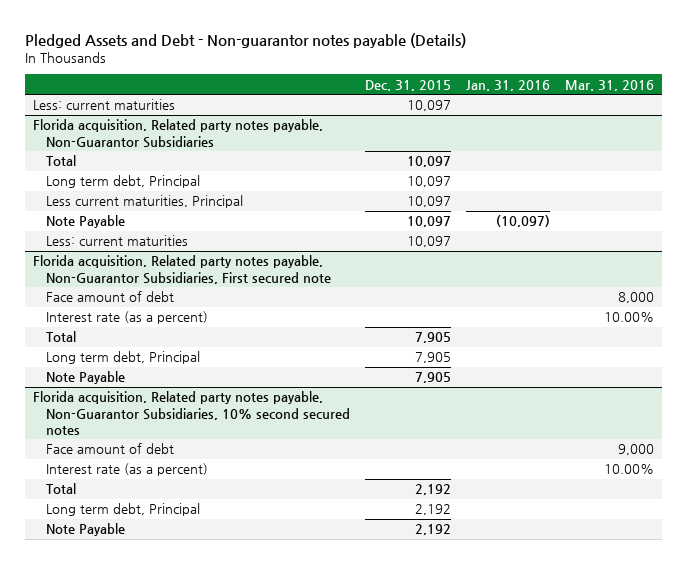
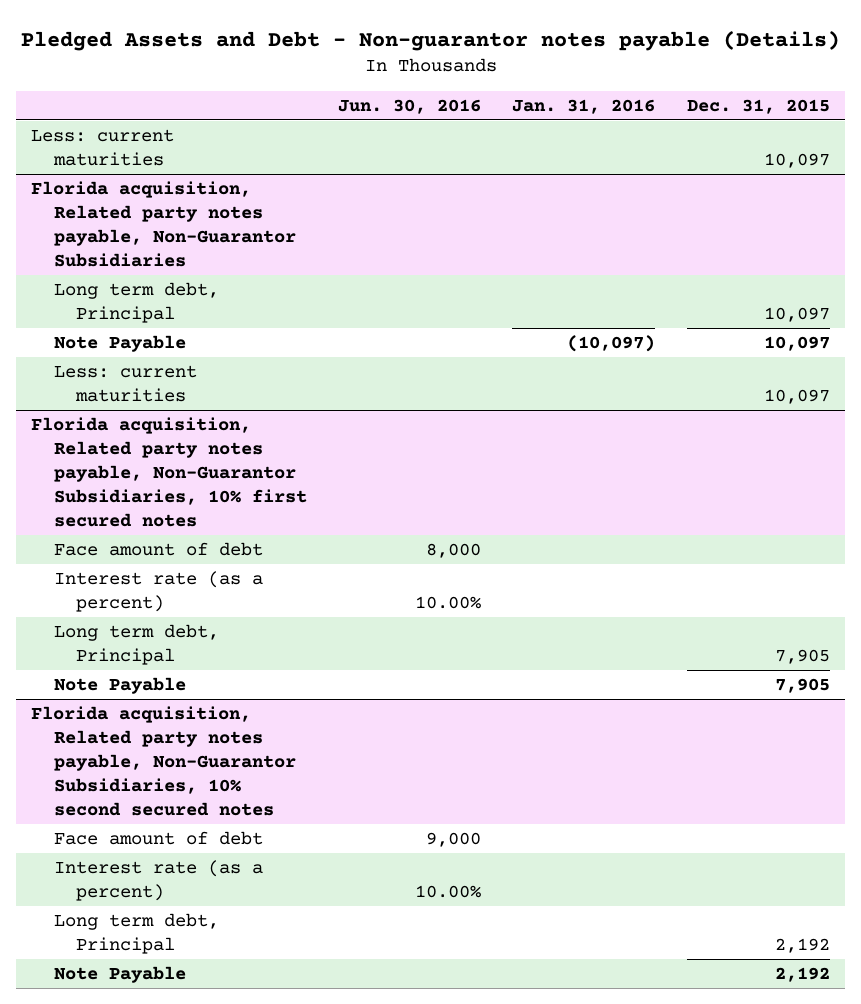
[564,79,654,91] Mar. 31, 2016 -> none
none -> [338,98,482,114] Jun. 30, 2016
[45,155,76,167] Total -> none
[45,195,243,209] Less current maturities, Principal -> none
[32,255,331,284] Florida acquisition, Related party notes payable, Non-Guarantor Subsidiaries, First secured note -> [31,417,307,528] Florida acquisition, Related party notes payable, Non-Guarantor Subsidiaries, 10% first secured notes
[45,331,76,343] Total -> none
[45,483,76,495] Total -> none

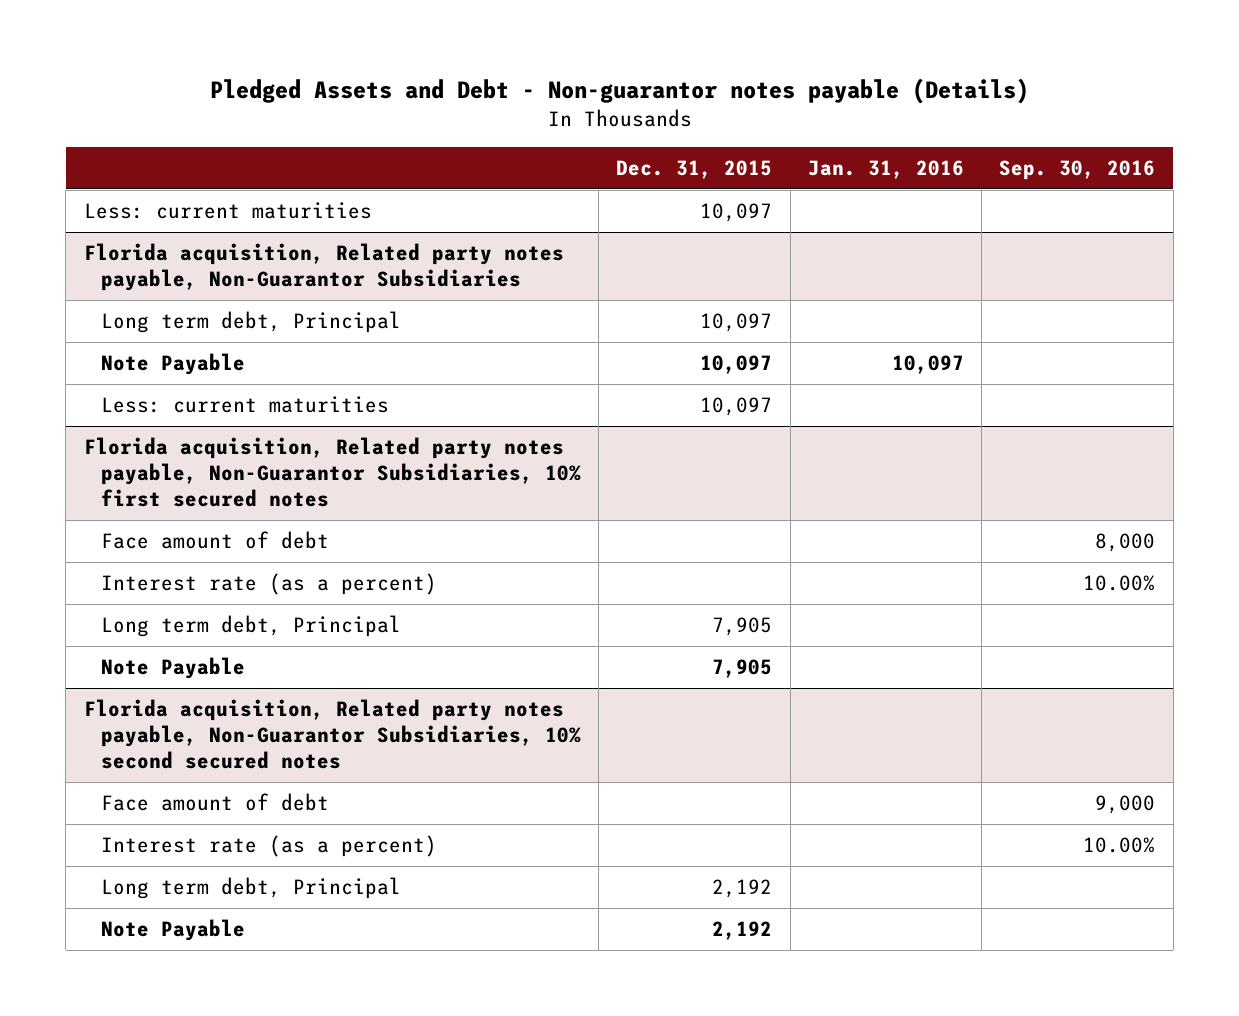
[338,98,482,114] Jun. 30, 2016 -> none
none -> [999,159,1156,180] Sep. 30, 2016
[567,335,656,353] (10,097) -> [891,355,964,375] 10,097

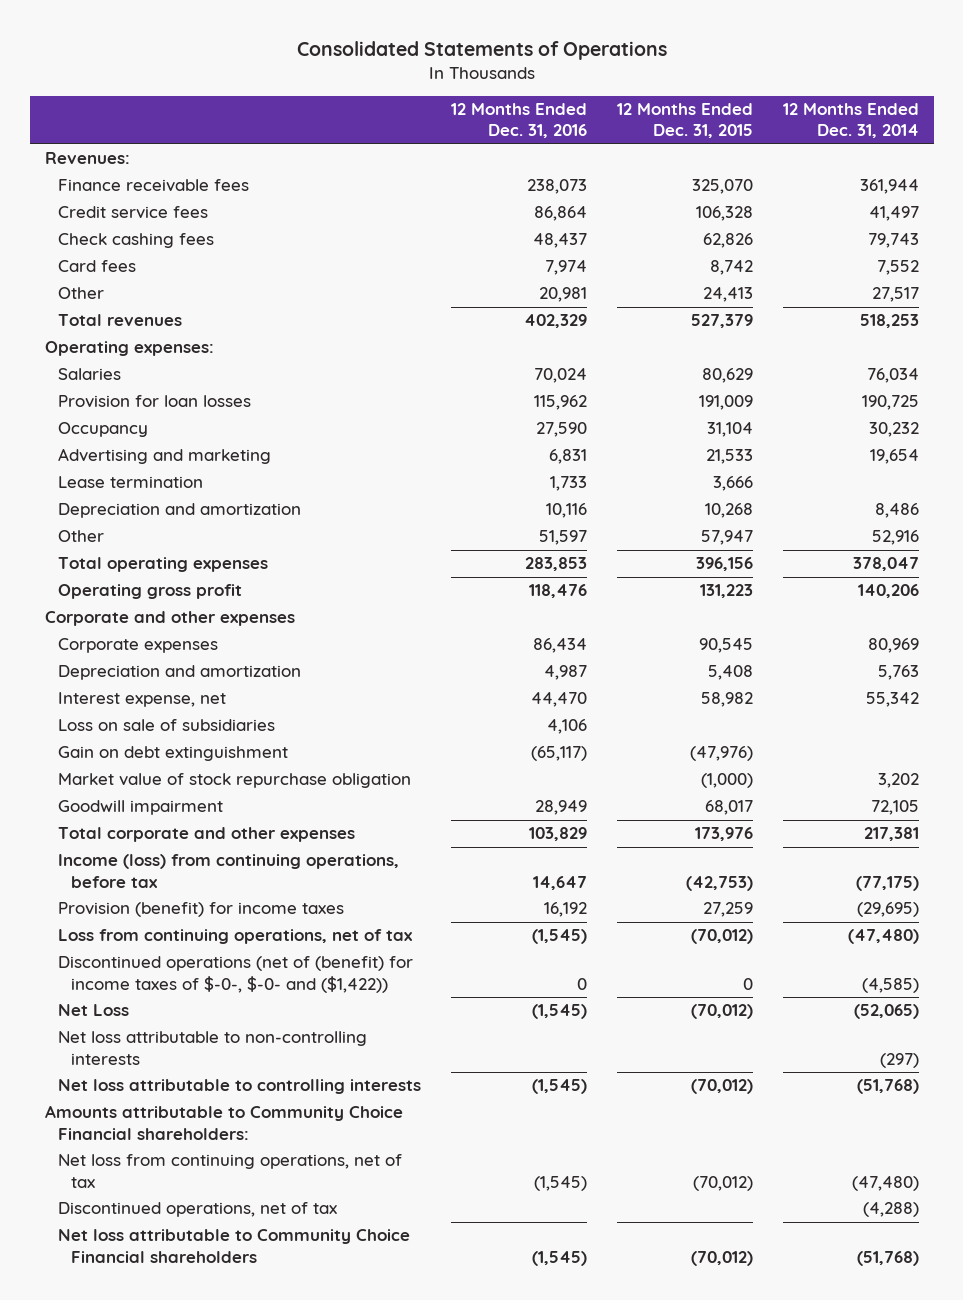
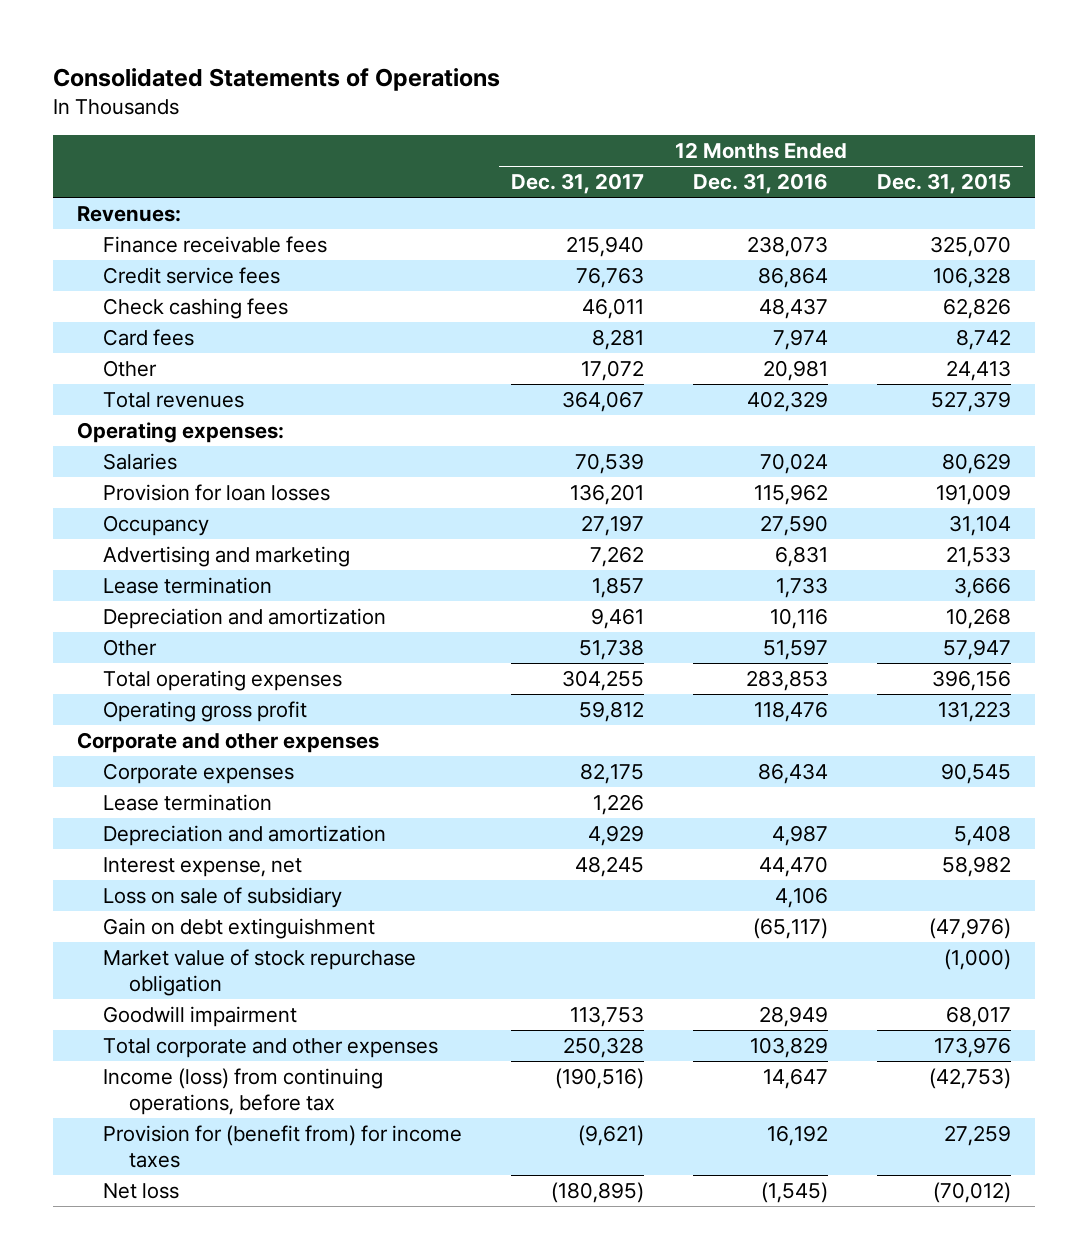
[782,103,919,139] 12 Months Ended Dec. 31, 2014 -> none
none -> [510,173,644,195] Dec. 31, 2017
none -> [103,794,273,812] Lease termination
[57,719,275,732] Loss on sale of subsidiaries -> [103,887,343,909] Loss on sale of subsidiary
[57,929,413,945] Loss from continuing operations, net of tax -> none
[57,956,413,993] Discontinued operations (net of (benefit) for income taxes of $-0-, $-0- and ($1,422)) -> none
[57,1031,367,1065] Net loss attributable to non-controlling interests -> none
[57,1079,421,1095] Net loss attributable to controlling interests -> none
[44,1105,403,1140] Amounts attributable to Community Choice Financial shareholders: -> none
[57,1154,402,1188] Net loss from continuing operations, net of tax -> none
[57,1202,337,1218] Discontinued operations, net of tax -> none
[57,1229,410,1263] Net loss attributable to Community Choice Financial shareholders -> none
[57,902,344,918] Provision (benefit) for income taxes -> [103,1125,463,1168] Provision for (benefit from) for income taxes
[57,1004,129,1017] Net Loss -> [103,1183,180,1200] Net loss

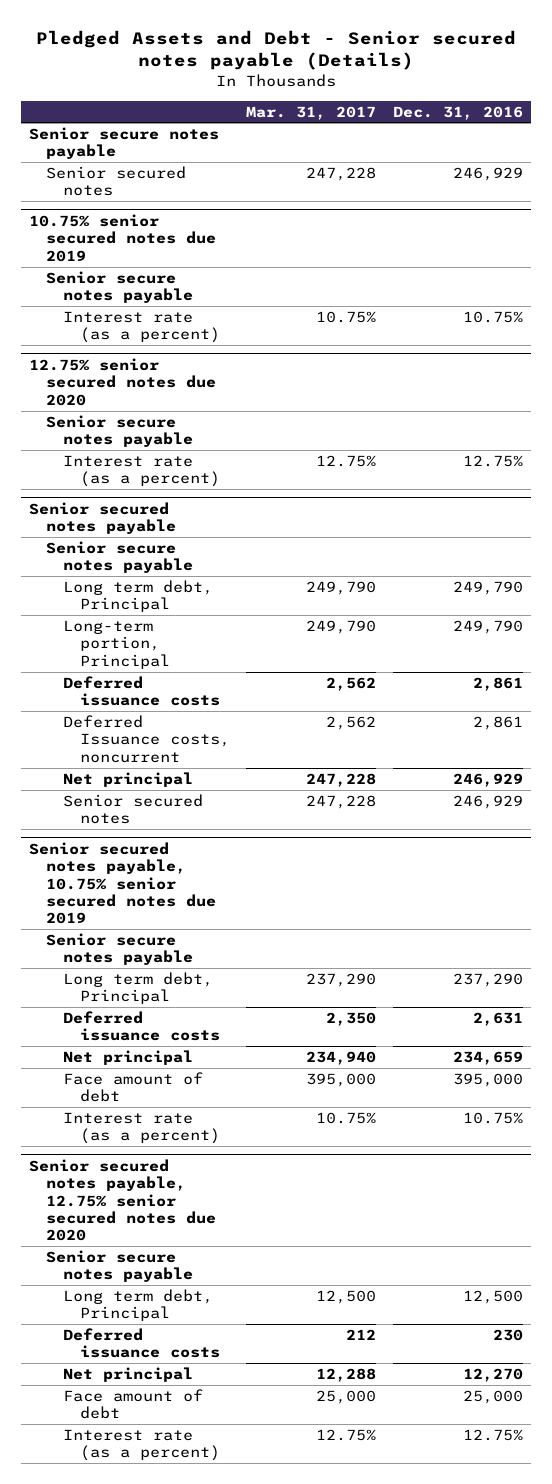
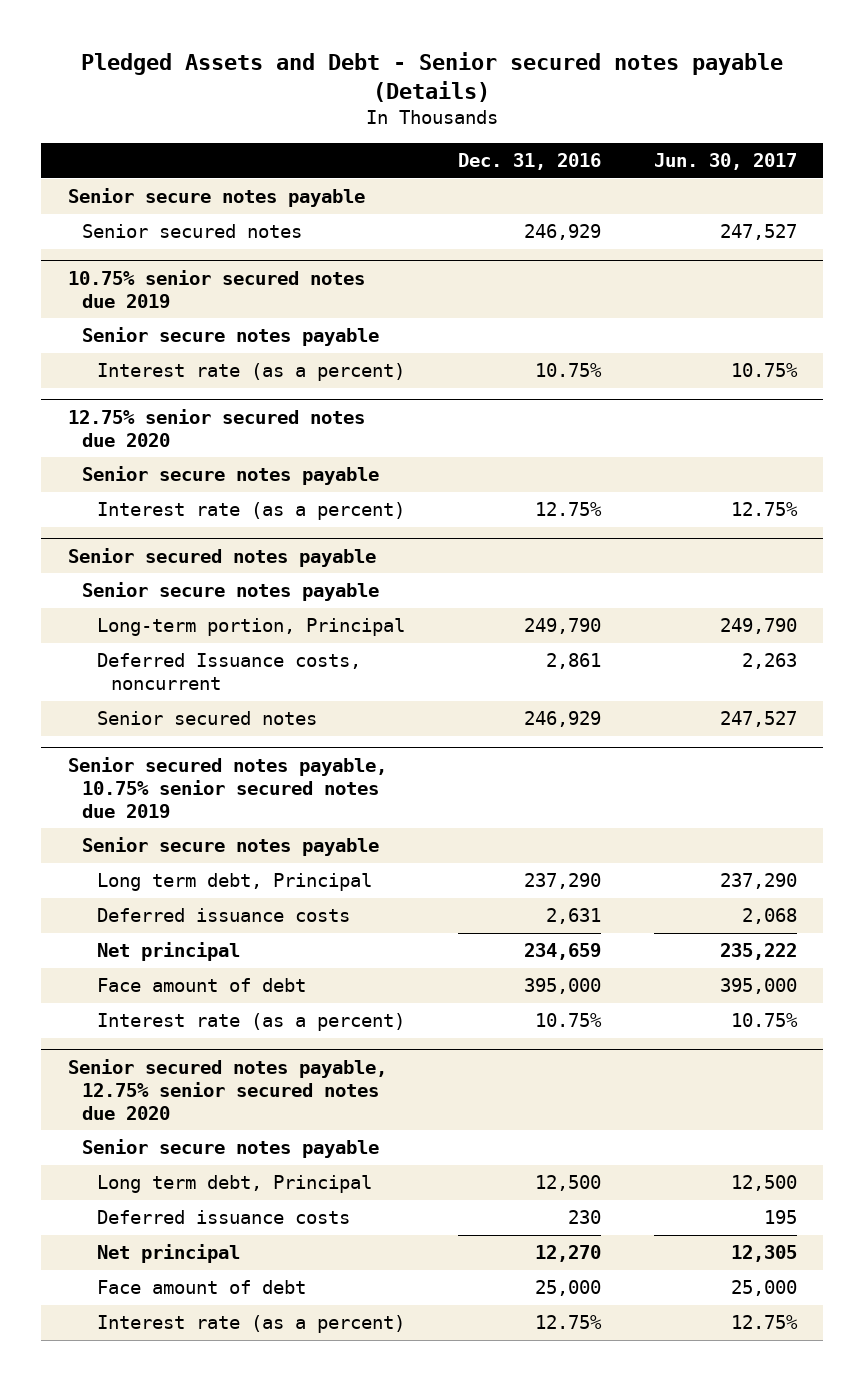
[246,105,377,120] Mar. 31, 2017 -> none
none -> [653,153,797,171] Jun. 30, 2017
[63,580,214,613] Long term debt, Principal -> none
[63,676,220,707] Deferred issuance costs -> none
[63,772,194,788] Net principal -> none

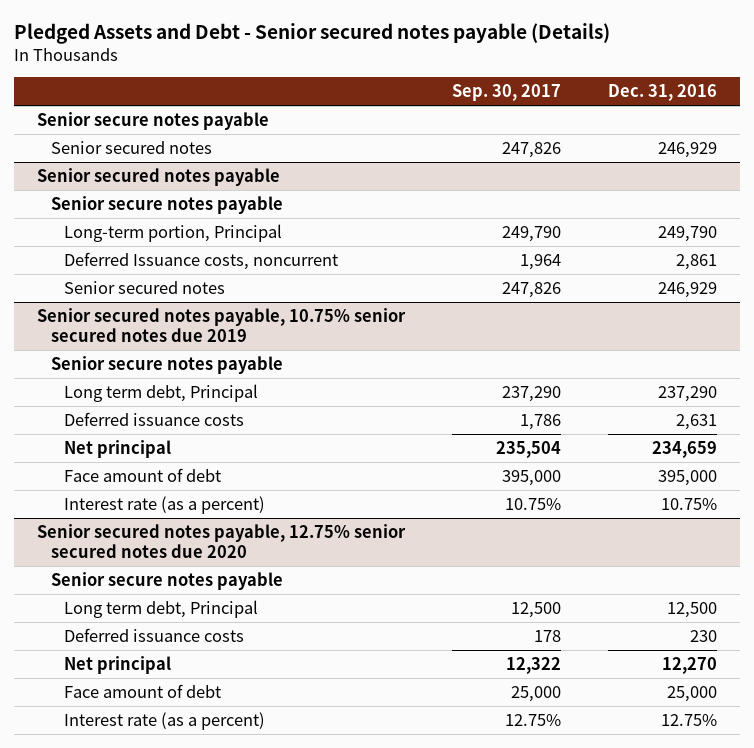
[653,153,797,171] Jun. 30, 2017 -> none
none -> [451,84,561,102] Sep. 30, 2017
[67,269,365,308] 10.75% senior secured notes due 2019 -> none
[82,327,380,347] Senior secure notes payable -> none
[96,363,405,382] Interest rate (as a percent) -> none
[67,408,365,447] 12.75% senior secured notes due 2020 -> none
[82,466,380,486] Senior secure notes payable -> none
[96,502,405,521] Interest rate (as a percent) -> none

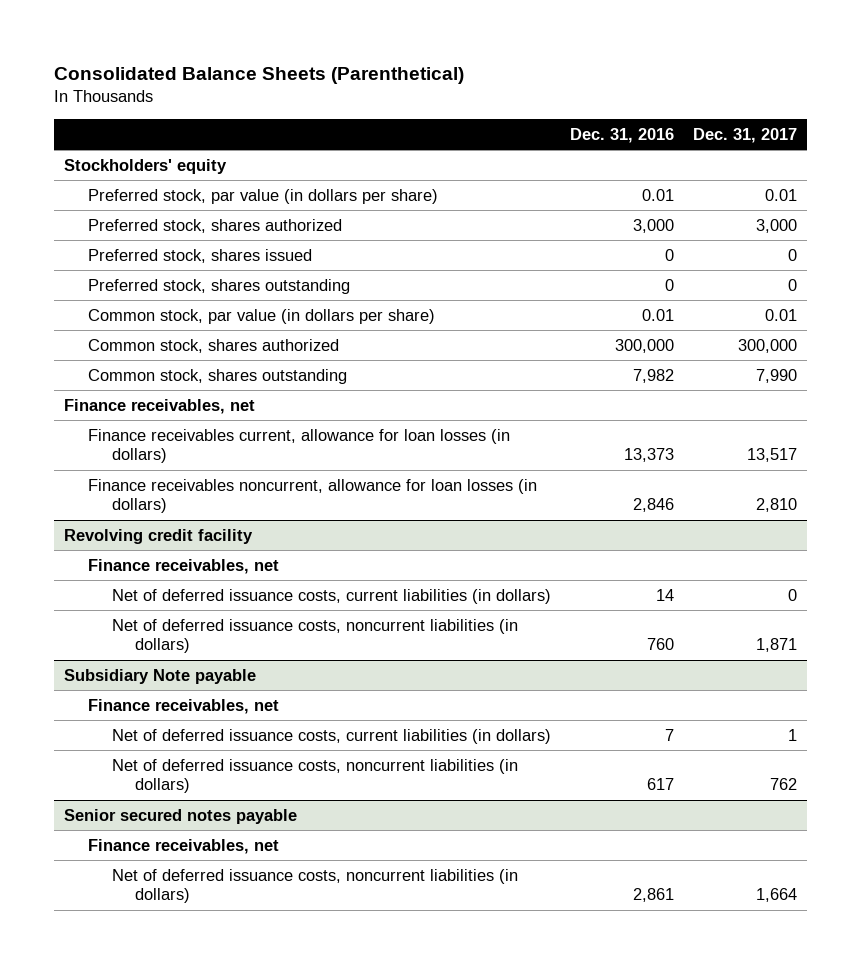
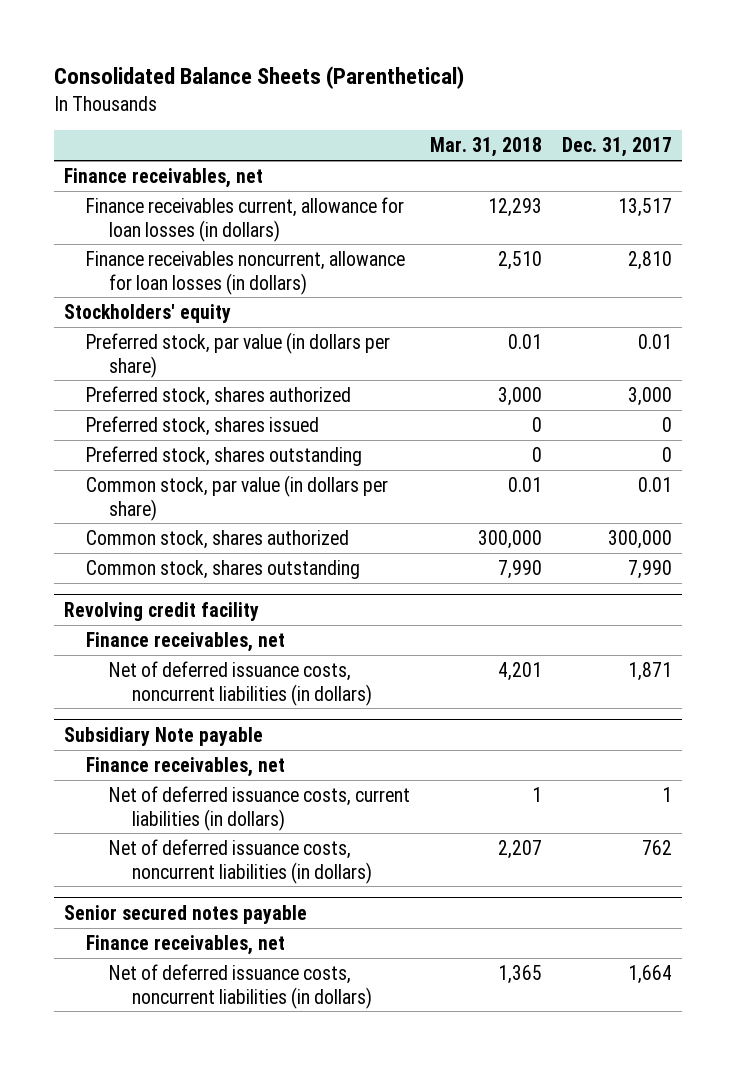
[569,127,674,143] Dec. 31, 2016 -> none
none -> [430,137,543,158] Mar. 31, 2018
[63,398,255,414] Finance receivables, net -> [63,167,263,188] Finance receivables, net
[87,428,510,464] Finance receivables current, allowance for loan losses (in dollars) -> [86,196,405,242] Finance receivables current, allowance for loan losses (in dollars)
[87,478,537,514] Finance receivables noncurrent, allowance for loan losses (in dollars) -> [86,250,406,295] Finance receivables noncurrent, allowance for loan losses (in dollars)
[111,588,551,604] Net of deferred issuance costs, current liabilities (in dollars) -> none

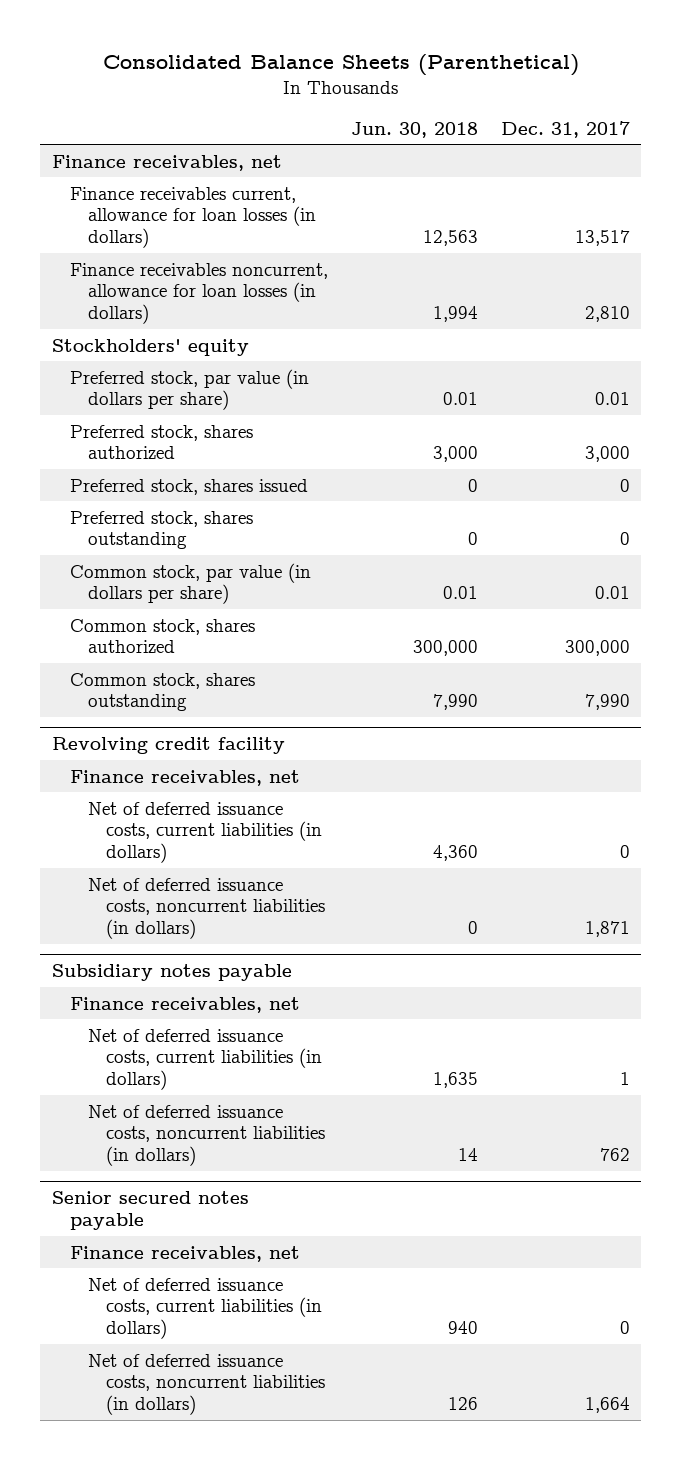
[430,137,543,158] Mar. 31, 2018 -> none
none -> [350,121,478,138] Jun. 30, 2018
none -> [87,801,322,863] Net of deferred issuance costs, current liabilities (in dollars)
[63,726,263,746] Subsidiary Note payable -> [51,964,292,982] Subsidiary notes payable
none -> [87,1277,322,1339] Net of deferred issuance costs, current liabilities (in dollars)

